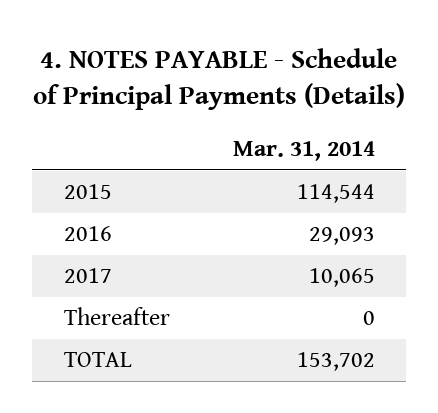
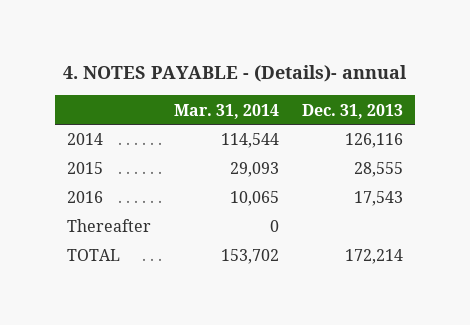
[33,48,406,111] 4. NOTES PAYABLE - Schedule of Principal Payments (Details) -> [63,65,408,83] 4. NOTES PAYABLE - (Details)- annual
none -> [302,103,404,119] Dec. 31, 2013
[63,268,112,284] 2017 -> none
none -> [66,133,103,146] 2014
[296,184,375,204] 114,544 -> [230,162,280,178] 29,093
[308,227,375,246] 29,093 -> [230,191,280,207] 10,065

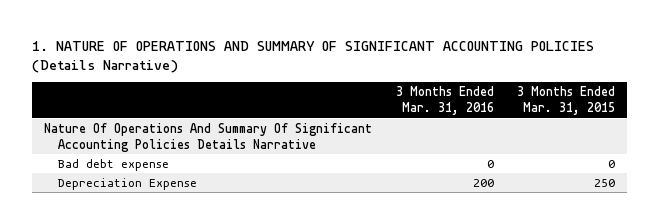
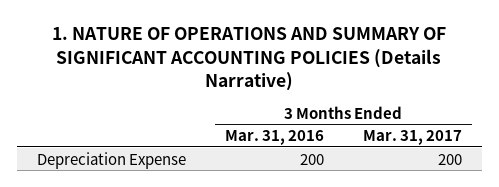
[517,86,616,116] 3 Months Ended Mar. 31, 2015 -> none
none -> [362,130,462,146] Mar. 31, 2017
[43,122,372,152] Nature Of Operations And Summary Of Significant Accounting Policies Details Narrative -> none
[57,158,169,171] Bad debt expense -> none

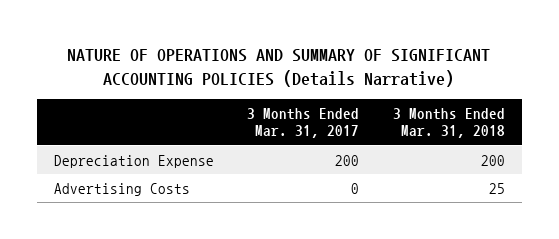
[52,27,447,92] 1. NATURE OF OPERATIONS AND SUMMARY OF SIGNIFICANT ACCOUNTING POLICIES (Details Narrative) -> [67,49,491,87] NATURE OF OPERATIONS AND SUMMARY OF SIGNIFICANT ACCOUNTING POLICIES (Details Narrative)
[224,130,324,146] Mar. 31, 2016 -> none
none -> [393,107,506,139] 3 Months Ended Mar. 31, 2018
none -> [53,182,190,196] Advertising Costs

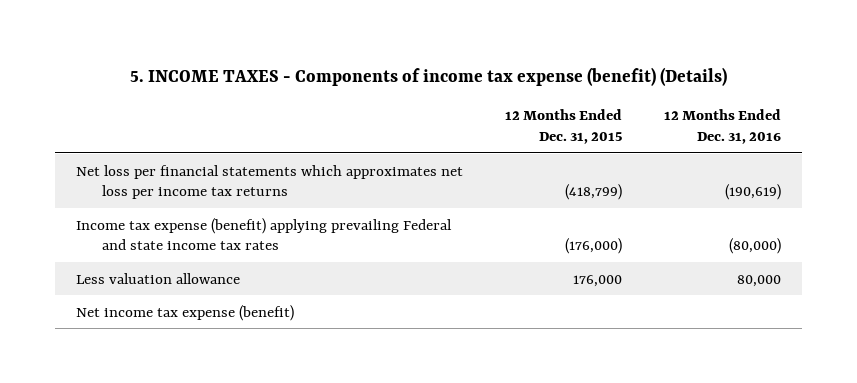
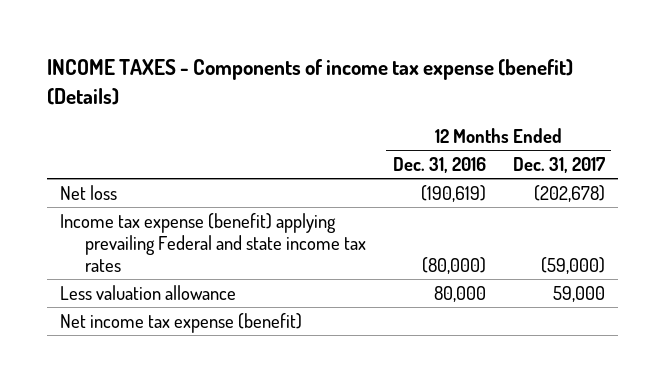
[129,66,727,86] 5. INCOME TAXES - Components of income tax expense (benefit) (Details) -> [46,59,573,105] INCOME TAXES - Components of income tax expense (benefit) (Details)
[505,109,623,144] 12 Months Ended Dec. 31, 2015 -> none
none -> [512,157,605,174] Dec. 31, 2017
[76,164,464,199] Net loss per financial statements which approximates net loss per income tax returns -> [60,184,118,200] Net loss

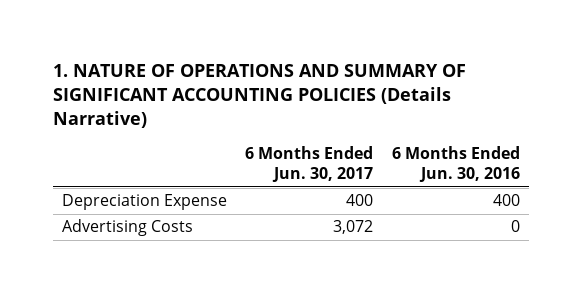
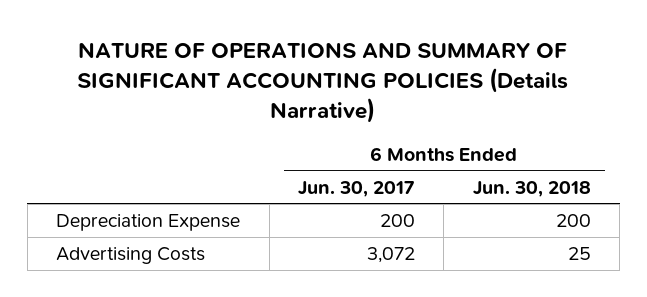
[53,64,467,129] 1. NATURE OF OPERATIONS AND SUMMARY OF SIGNIFICANT ACCOUNTING POLICIES (Details Narrative) -> [77,41,569,124] NATURE OF OPERATIONS AND SUMMARY OF SIGNIFICANT ACCOUNTING POLICIES (Details Narrative)
[391,146,520,182] 6 Months Ended Jun. 30, 2016 -> none
none -> [472,180,591,197] Jun. 30, 2018
[346,194,374,207] 400 -> [379,214,415,228] 200

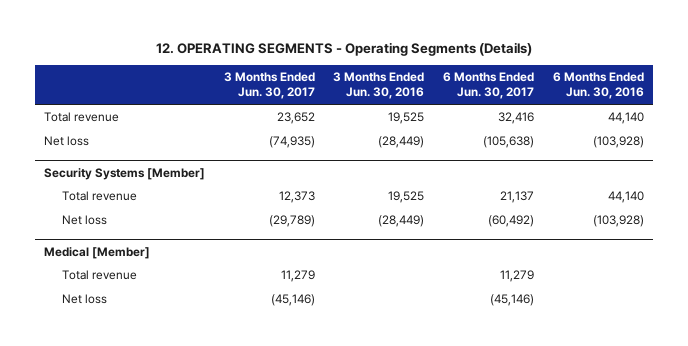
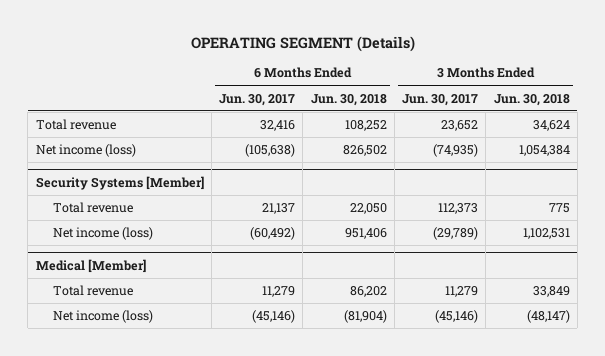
[155,42,532,57] 12. OPERATING SEGMENTS - Operating Segments (Details) -> [190,35,415,52] OPERATING SEGMENT (Details)
[333,72,425,100] 3 Months Ended Jun. 30, 2016 -> none
[552,72,644,100] 6 Months Ended Jun. 30, 2016 -> none
none -> [310,93,387,106] Jun. 30, 2018
none -> [493,93,570,106] Jun. 30, 2018
[43,136,89,147] Net loss -> [35,144,136,158] Net income (loss)
[278,191,315,204] 12,373 -> [438,203,479,215] 112,373
[62,215,108,226] Net loss -> [52,227,153,241] Net income (loss)
[62,294,108,305] Net loss -> [52,310,153,324] Net income (loss)

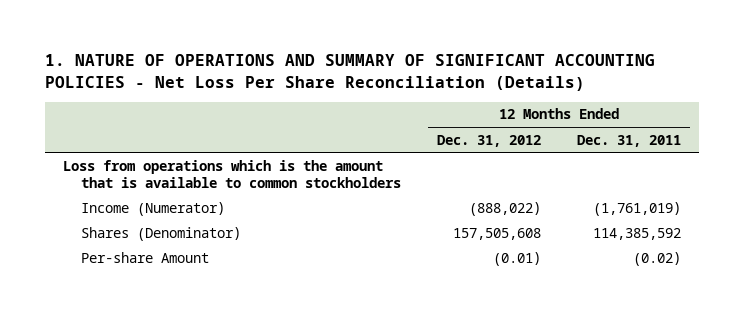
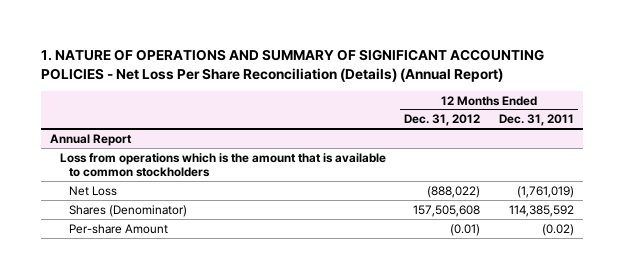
[44,54,655,91] 1. NATURE OF OPERATIONS AND SUMMARY OF SIGNIFICANT ACCOUNTING POLICIES - Net Loss Per Share Reconciliation (Details) -> [41,48,545,82] 1. NATURE OF OPERATIONS AND SUMMARY OF SIGNIFICANT ACCOUNTING POLICIES - Net Loss Per Share Reconciliation (Details) (Annual Report)
none -> [50,133,133,146] Annual Report
[80,201,225,216] Income (Numerator) -> [68,185,117,196] Net Loss

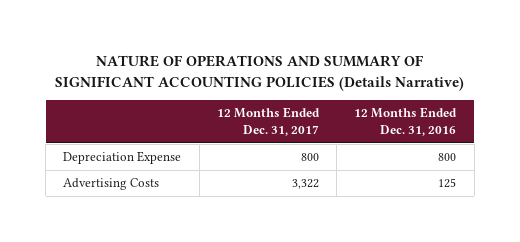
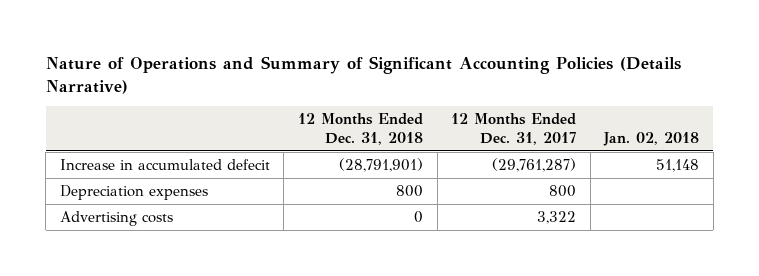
[54,55,464,91] NATURE OF OPERATIONS AND SUMMARY OF SIGNIFICANT ACCOUNTING POLICIES (Details Narrative) -> [45,55,681,94] Nature of Operations and Summary of Significant Accounting Policies (Details Narrative)
[354,107,458,136] 12 Months Ended Dec. 31, 2016 -> none
none -> [297,113,423,146] 12 Months Ended Dec. 31, 2018
none -> [603,132,700,147] Jan. 02, 2018
none -> [59,159,270,171] Increase in accumulated defecit
[63,151,182,165] Depreciation Expense -> [59,185,208,201] Depreciation expenses
[63,178,160,191] Advertising Costs -> [59,211,173,227] Advertising costs

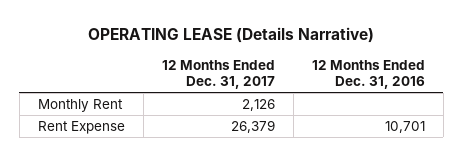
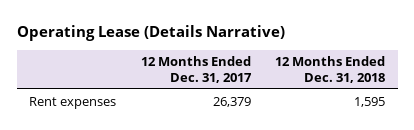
[88,27,375,44] OPERATING LEASE (Details Narrative) -> [16,24,285,41] Operating Lease (Details Narrative)
[311,60,425,90] 12 Months Ended Dec. 31, 2016 -> none
none -> [275,56,386,83] 12 Months Ended Dec. 31, 2018
[37,99,123,113] Monthly Rent -> none
[37,121,125,135] Rent Expense -> [29,97,117,110] Rent expenses

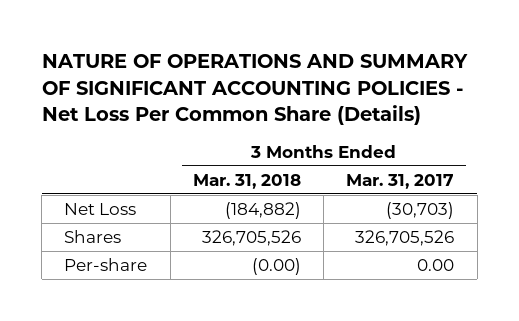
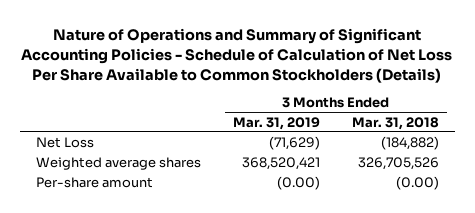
[41,54,468,126] NATURE OF OPERATIONS AND SUMMARY OF SIGNIFICANT ACCOUNTING POLICIES - Net Loss Per Common Share (Details) -> [21,28,453,83] Nature of Operations and Summary of Significant Accounting Policies - Schedule of Calculation of Net Loss Per Share Available to Common Stockholders (Details)
[346,173,455,189] Mar. 31, 2017 -> none
none -> [232,116,320,130] Mar. 31, 2019
[64,229,122,243] Shares -> [36,157,202,171] Weighted average shares
[64,257,148,271] Per-share -> [36,177,154,189] Per-share amount

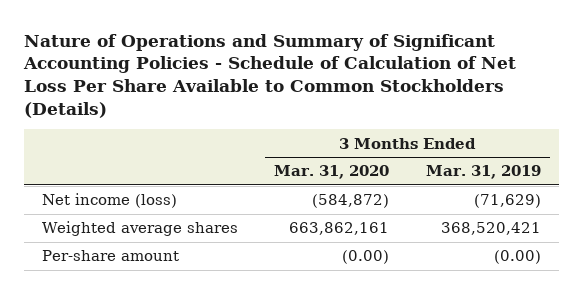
[351,116,439,130] Mar. 31, 2018 -> none
none -> [274,165,390,180] Mar. 31, 2020
[36,137,95,149] Net Loss -> [42,193,178,209] Net income (loss)

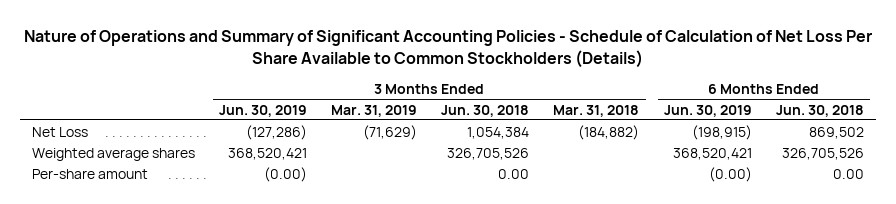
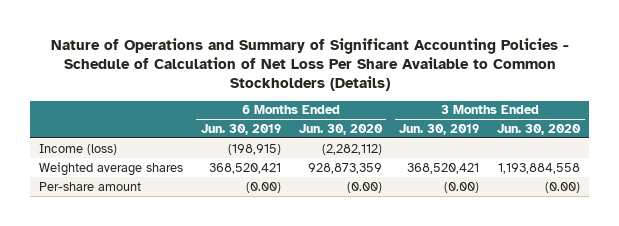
[331,104,418,117] Mar. 31, 2019 -> none
[441,104,530,117] Jun. 30, 2018 -> none
[553,104,640,117] Mar. 31, 2018 -> none
[775,104,864,117] Jun. 30, 2018 -> none
none -> [298,123,383,135] Jun. 30, 2020
none -> [497,123,582,135] Jun. 30, 2020
[32,126,89,137] Net Loss -> none
none -> [39,143,118,155] Income (loss)

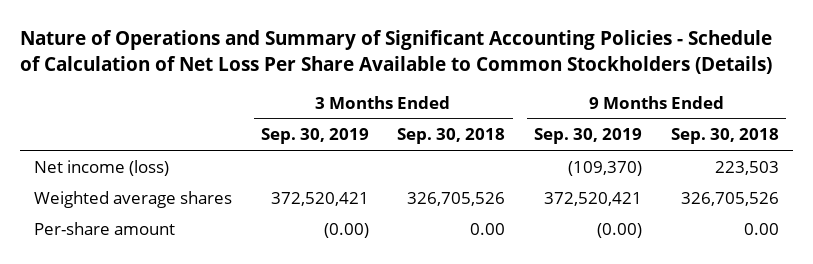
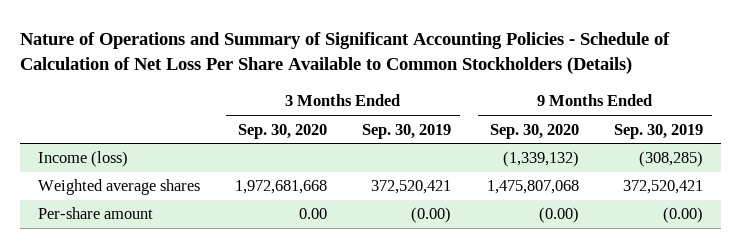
[397,128,506,145] Sep. 30, 2018 -> none
[670,128,779,145] Sep. 30, 2018 -> none
none -> [237,123,327,139] Sep. 30, 2020
none -> [489,123,579,139] Sep. 30, 2020
[34,159,170,176] Net income (loss) -> [37,151,128,168] Income (loss)
[568,160,643,176] (109,370) -> [638,151,703,168] (308,285)

